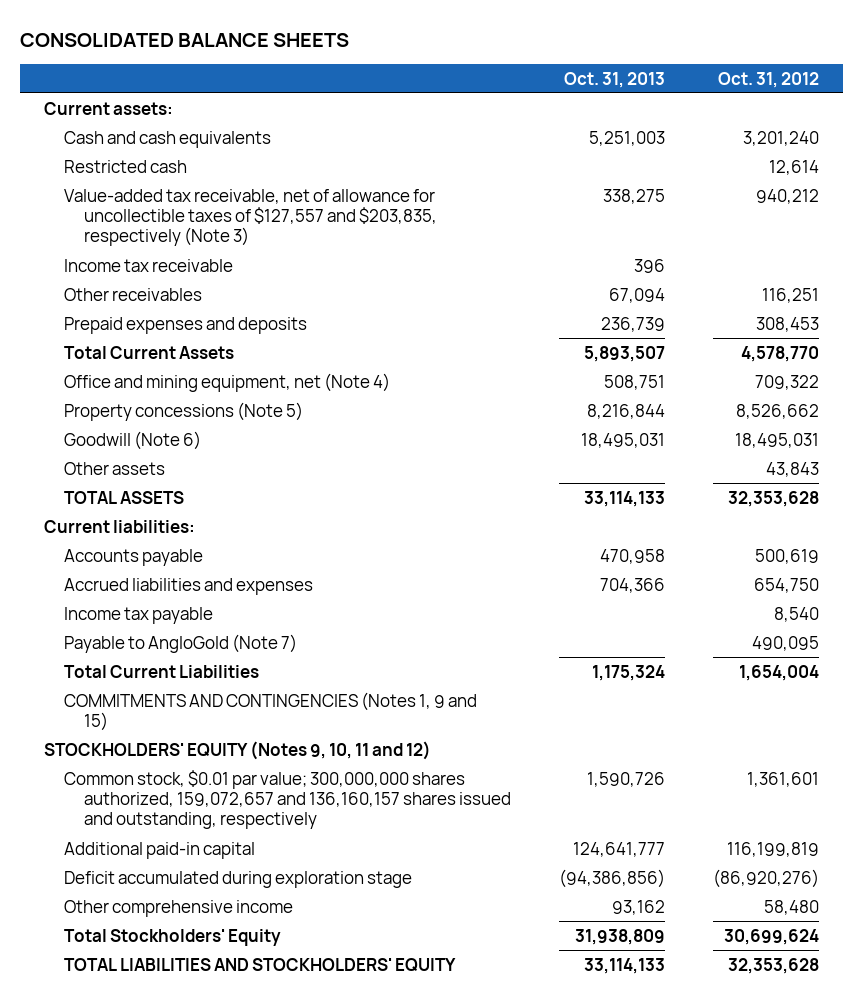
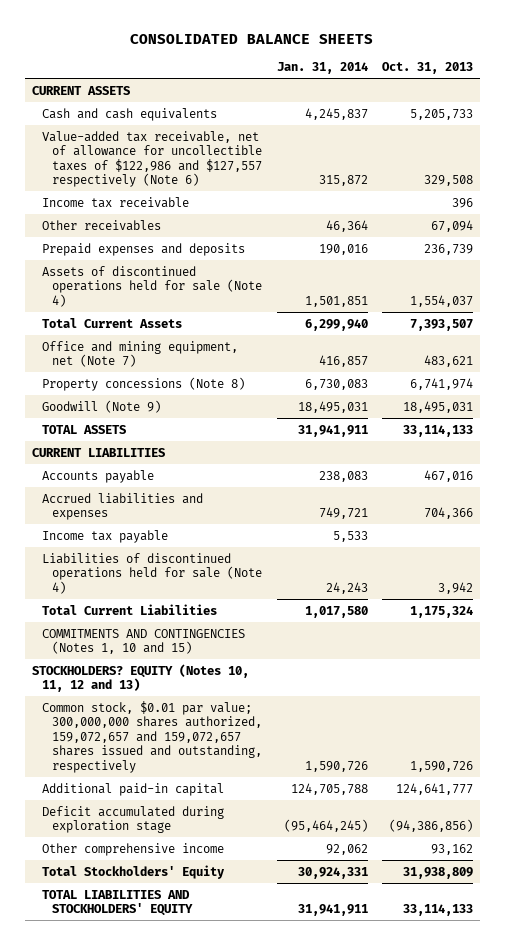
[717,71,819,88] Oct. 31, 2012 -> none
none -> [276,62,368,75] Jan. 31, 2014
[63,159,187,173] Restricted cash -> none
[43,101,173,115] Current assets: -> [32,85,131,95] CURRENT ASSETS
[589,130,666,146] 5,251,003 -> [409,108,473,120] 5,205,733
[63,188,438,247] Value-added tax receivable, net of allowance for uncollectible taxes of $127,557 and $203,835, respectively (Note 3) -> [42,130,263,188] Value-added tax receivable, net of allowance for uncollectible taxes of $122,986 and $127,557 respectively (Note 6)
[603,188,666,204] 338,275 -> [423,175,473,187] 329,508
[63,461,165,475] Other assets -> none
none -> [42,265,263,307] Assets of discontinued operations held for sale (Note 4)
[584,345,666,362] 5,893,507 -> [409,318,473,331] 7,393,507
[63,372,390,392] Office and mining equipment, net (Note 4) -> [42,340,239,368] Office and mining equipment, net (Note 7)
[604,374,666,390] 508,751 -> [423,355,473,368] 483,621
[63,401,303,421] Property concessions (Note 5) -> [42,376,246,391] Property concessions (Note 8)
[587,403,666,419] 8,216,844 -> [409,377,473,390] 6,741,974
[63,430,201,450] Goodwill (Note 6) -> [42,399,162,413] Goodwill (Note 9)
[43,519,195,533] Current liabilities: -> [32,447,166,457] CURRENT LIABILITIES
[600,548,666,564] 470,958 -> [423,469,473,482] 467,016
[63,633,297,653] Payable to AngloGold (Note 7) -> none
none -> [42,552,263,594] Liabilities of discontinued operations held for sale (Note 4)
[63,691,477,732] COMMITMENTS AND CONTINGENCIES (Notes 1, 9 and 15) -> [42,628,246,655] COMMITMENTS AND CONTINGENCIES (Notes 1, 10 and 15)
[43,740,431,760] STOCKHOLDERS' EQUITY (Notes 9, 10, 11 and 12) -> [32,663,250,693] STOCKHOLDERS? EQUITY (Notes 10, 11, 12 and 13)
[63,769,512,830] Common stock, $0.01 par value; 300,000,000 shares authorized, 159,072,657 and 136,160,157 shares issued and outstanding, respectively -> [42,700,263,773] Common stock, $0.01 par value; 300,000,000 shares authorized, 159,072,657 and 159,072,657 shares issued and outstanding, respectively

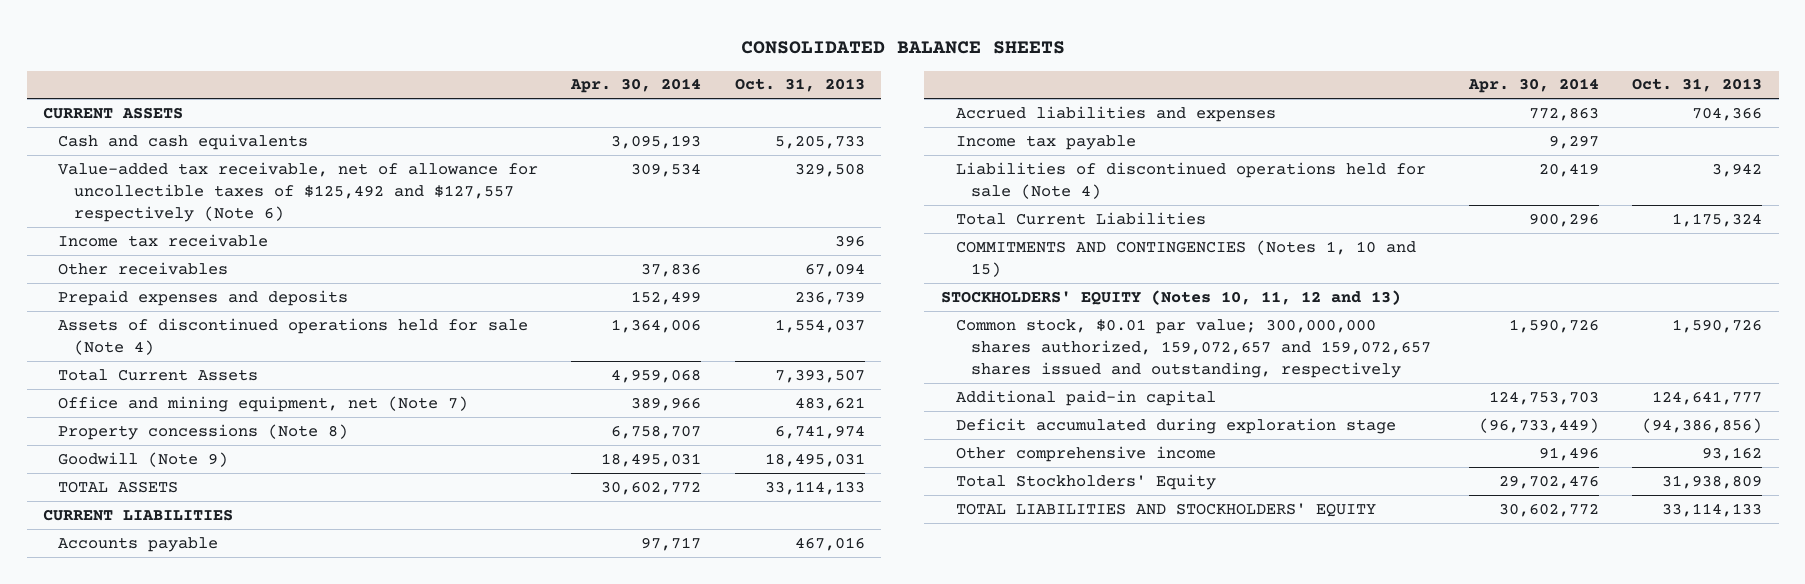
[276,62,368,75] Jan. 31, 2014 -> none
none -> [570,78,702,94] Apr. 30, 2014
[42,130,263,188] Value-added tax receivable, net of allowance for uncollectible taxes of $122,986 and $127,557 respectively (Note 6) -> [58,161,539,223] Value-added tax receivable, net of allowance for uncollectible taxes of $125,492 and $127,557 respectively (Note 6)
[32,663,250,693] STOCKHOLDERS? EQUITY (Notes 10, 11, 12 and 13) -> [940,289,1401,305] STOCKHOLDERS' EQUITY (Notes 10, 11, 12 and 13)

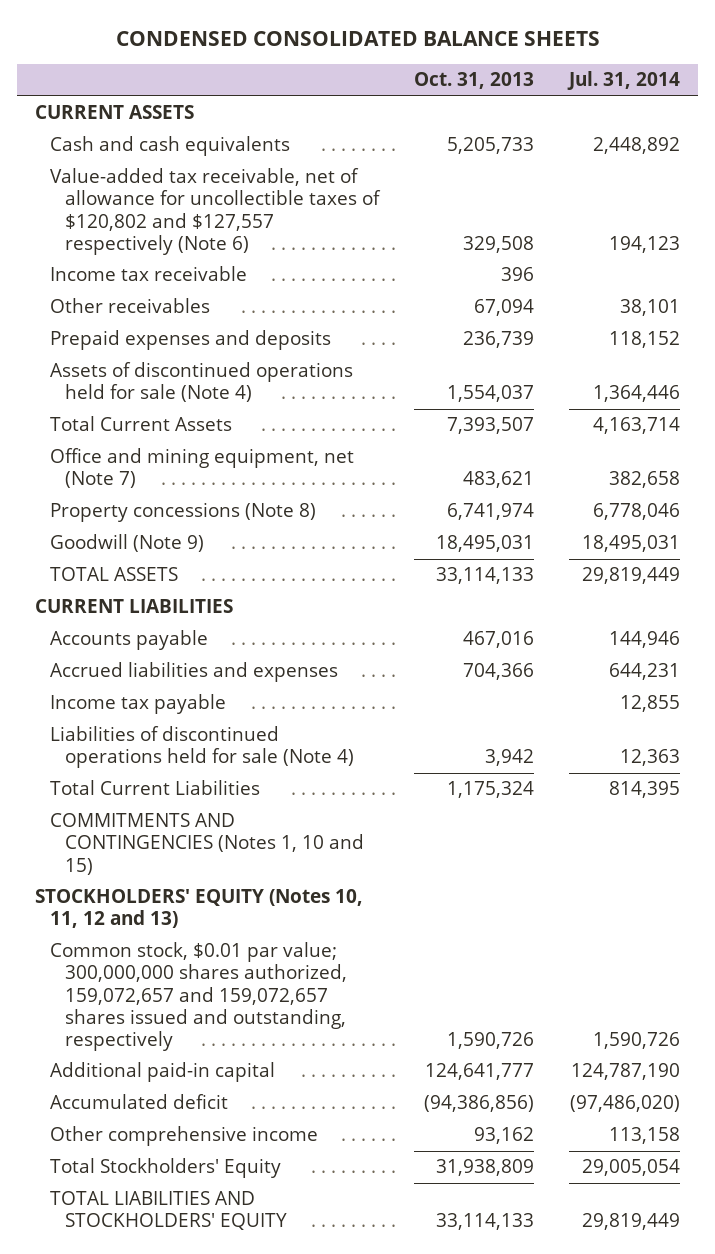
[740,41,1065,55] CONSOLIDATED BALANCE SHEETS -> [115,30,600,46] CONDENSED CONSOLIDATED BALANCE SHEETS
[570,78,702,94] Apr. 30, 2014 -> none
none -> [567,71,681,91] Jul. 31, 2014
[58,161,539,223] Value-added tax receivable, net of allowance for uncollectible taxes of $125,492 and $127,557 respectively (Note 6) -> [49,168,381,255] Value-added tax receivable, net of allowance for uncollectible taxes of $120,802 and $127,557 respectively (Note 6)
[955,417,1396,434] Deficit accumulated during exploration stage -> [49,1094,228,1110] Accumulated deficit

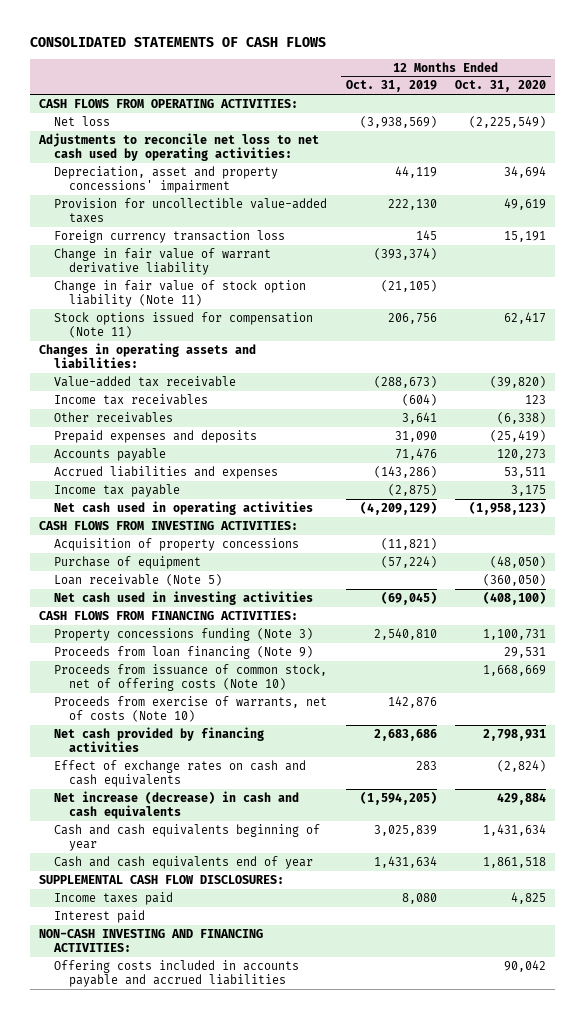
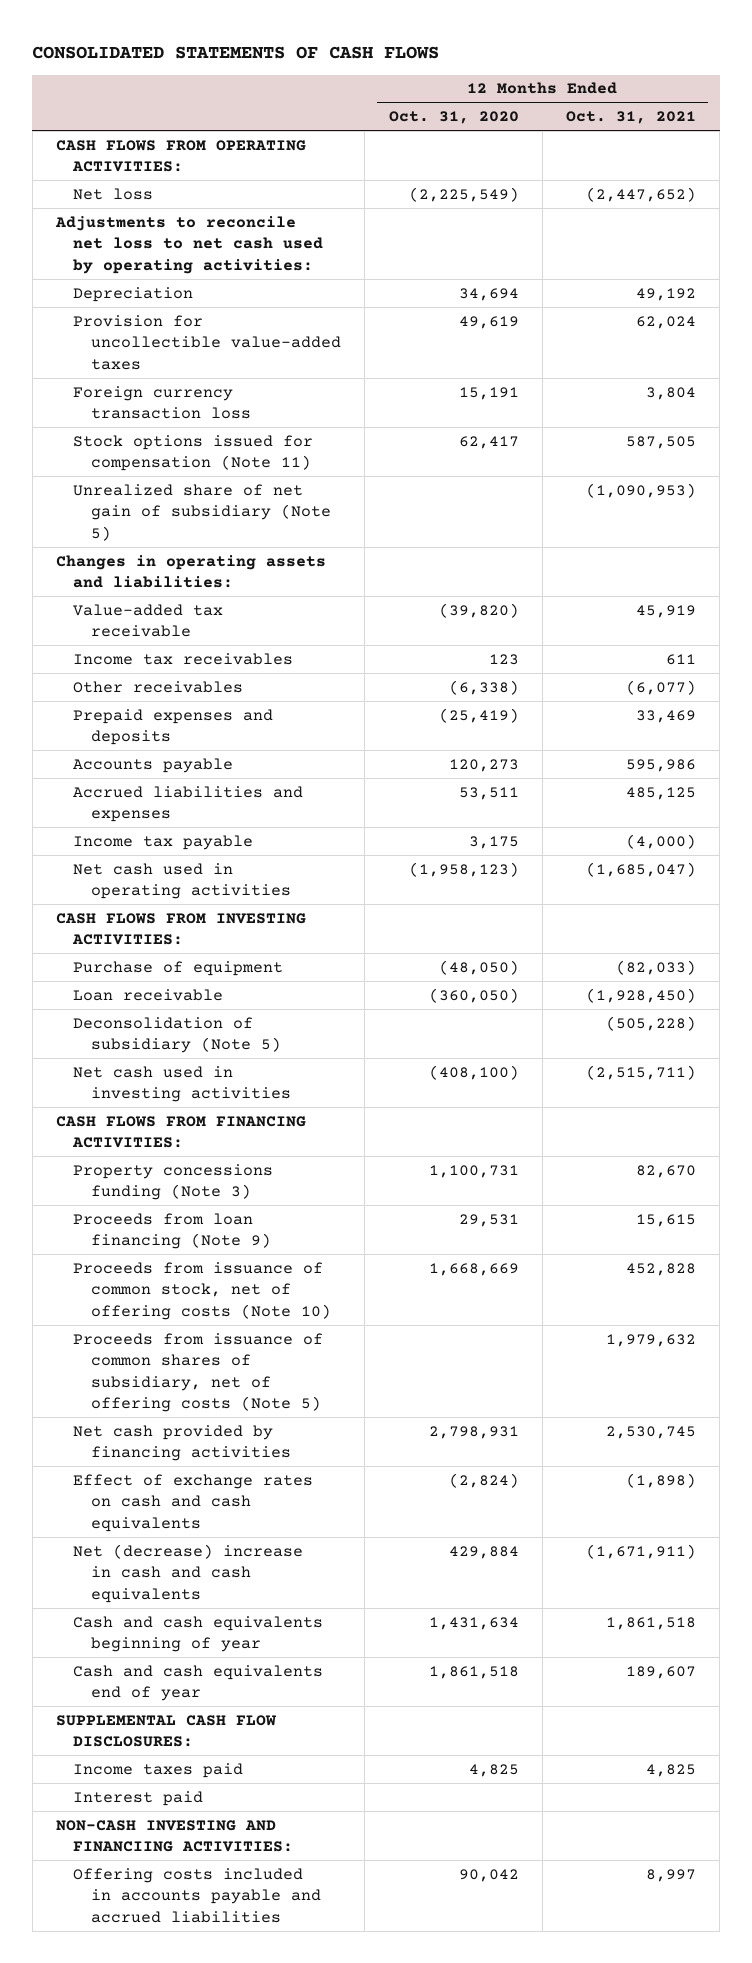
[345,80,437,93] Oct. 31, 2019 -> none
none -> [566,110,697,124] Oct. 31, 2021
[54,165,279,194] Depreciation, asset and property concessions' impairment -> [73,286,194,302] Depreciation
[54,247,272,276] Change in fair value of warrant derivative liability -> none
[54,279,307,308] Change in fair value of stock option liability (Note 11) -> none
none -> [73,483,332,541] Unrealized share of net gain of subsidiary (Note 5)
[54,537,300,551] Acquisition of property concessions -> none
[54,573,223,586] Loan receivable (Note 5) -> [73,988,224,1001] Loan receivable
none -> [73,1016,282,1054] Deconsolidation of subsidiary (Note 5)
[54,695,328,723] Proceeds from exercise of warrants, net of costs (Note 10) -> none
none -> [73,1332,324,1413] Proceeds from issuance of common shares of subsidiary, net of offering costs (Note 5)
[54,790,300,820] Net increase (decrease) in cash and cash equivalents -> [73,1543,304,1603] Net (decrease) increase in cash and cash equivalents
[38,928,263,953] NON-CASH INVESTING AND FINANCING ACTIVITIES: -> [55,1819,294,1853] NON-CASH INVESTING AND FINANCIING ACTIVITIES:

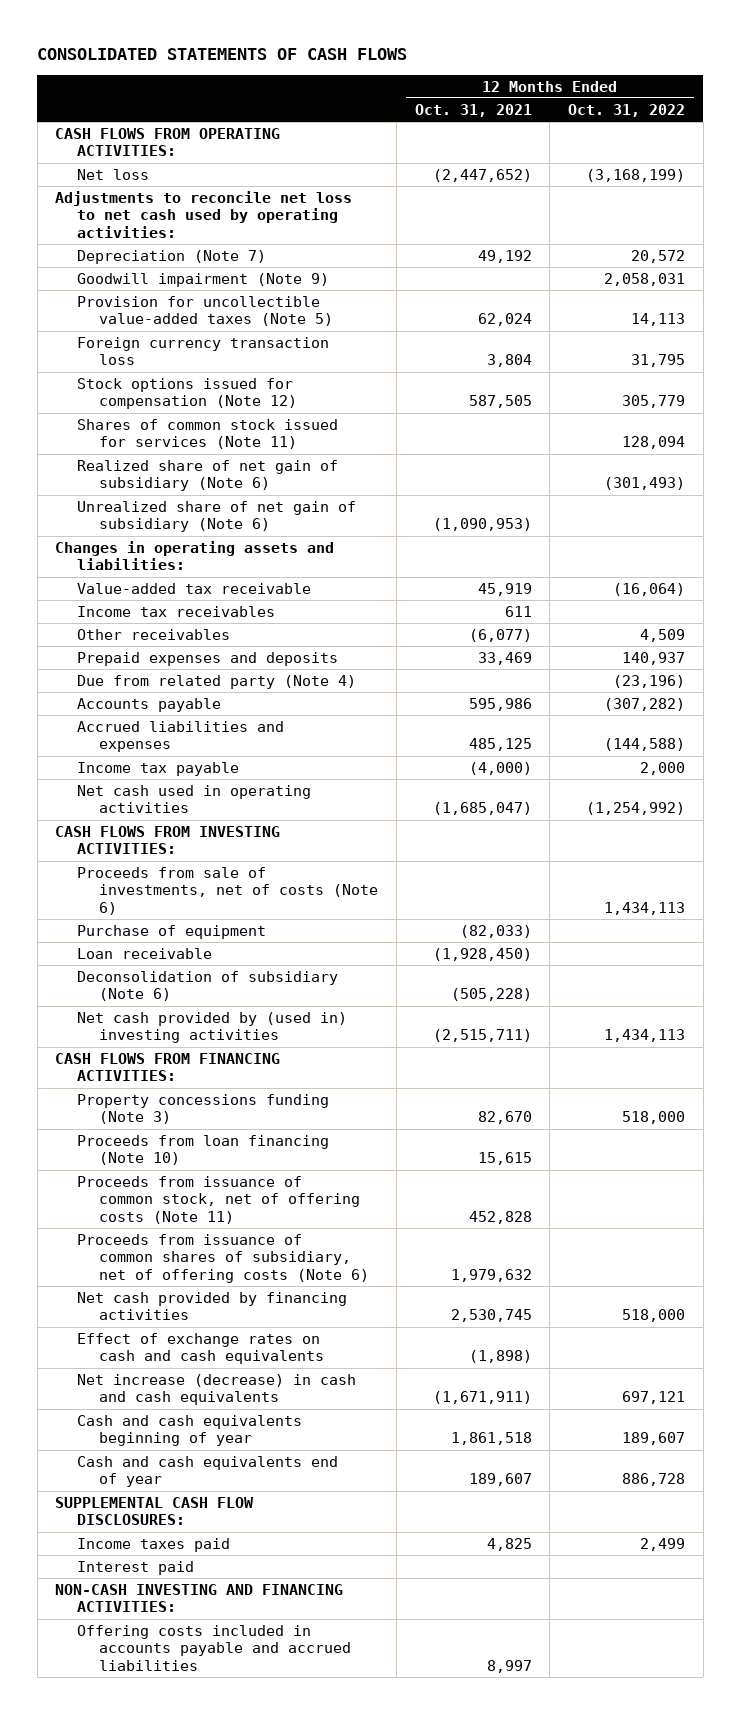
[388,110,519,124] Oct. 31, 2020 -> none
none -> [568,103,686,117] Oct. 31, 2022
[73,286,194,302] Depreciation -> [77,249,267,264] Depreciation (Note 7)
none -> [77,272,330,287] Goodwill impairment (Note 9)
[73,314,342,370] Provision for uncollectible value-added taxes -> [77,295,334,327] Provision for uncollectible value-added taxes (Note 5)
[73,434,314,472] Stock options issued for compensation (Note 11) -> [77,377,298,410] Stock options issued for compensation (Note 12)
none -> [77,418,339,450] Shares of common stock issued for services (Note 11)
none -> [77,459,339,492] Realized share of net gain of subsidiary (Note 6)
[73,483,332,541] Unrealized share of net gain of subsidiary (Note 5) -> [77,500,357,533] Unrealized share of net gain of subsidiary (Note 6)
none -> [77,674,357,689] Due from related party (Note 4)
none -> [77,866,379,915] Proceeds from sale of investments, net of costs (Note 6)
[73,1016,282,1054] Deconsolidation of subsidiary (Note 5) -> [77,970,339,1002] Deconsolidation of subsidiary (Note 6)
[73,1065,292,1103] Net cash used in investing activities -> [77,1011,348,1044] Net cash provided by (used in) investing activities
[73,1212,272,1250] Proceeds from loan financing (Note 9) -> [77,1134,330,1166] Proceeds from loan financing (Note 10)
[73,1261,332,1320] Proceeds from issuance of common stock, net of offering costs (Note 10) -> [77,1175,361,1224] Proceeds from issuance of common stock, net of offering costs (Note 11)
[73,1332,324,1413] Proceeds from issuance of common shares of subsidiary, net of offering costs (Note 5) -> [77,1233,370,1283] Proceeds from issuance of common shares of subsidiary, net of offering costs (Note 6)
[73,1543,304,1603] Net (decrease) increase in cash and cash equivalents -> [77,1373,357,1406] Net increase (decrease) in cash and cash equivalents
[55,1819,294,1853] NON-CASH INVESTING AND FINANCIING ACTIVITIES: -> [55,1583,344,1613] NON-CASH INVESTING AND FINANCING ACTIVITIES:

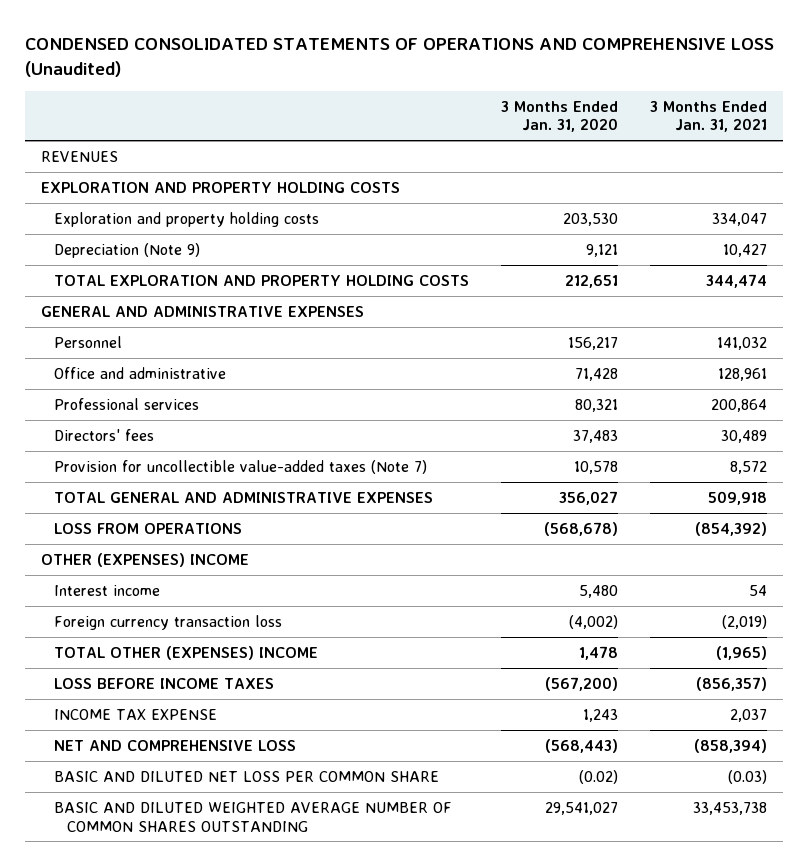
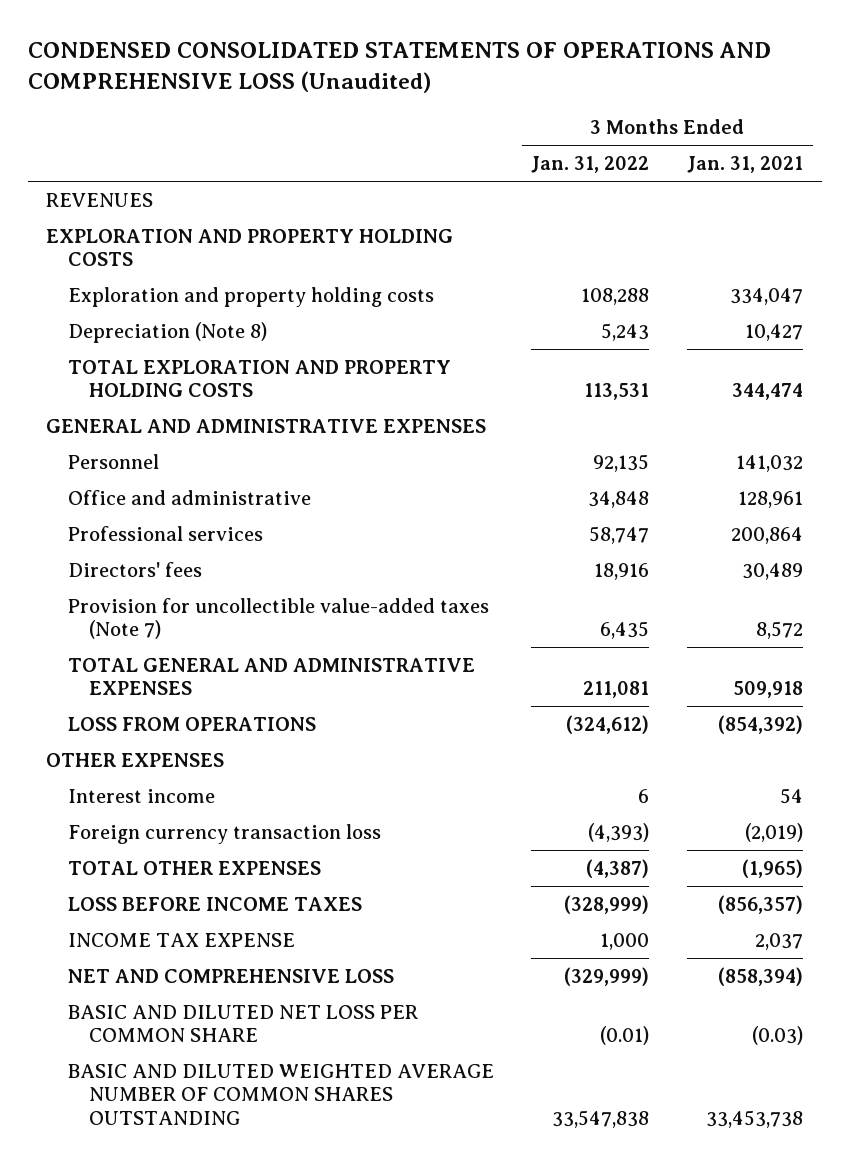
[500,100,618,133] 3 Months Ended Jan. 31, 2020 -> none
none -> [531,156,650,174] Jan. 31, 2022
[53,242,200,258] Depreciation (Note 9) -> [67,321,267,343] Depreciation (Note 8)
[41,552,250,567] OTHER (EXPENSES) INCOME -> [46,752,225,767] OTHER EXPENSES
[53,645,318,660] TOTAL OTHER (EXPENSES) INCOME -> [67,860,321,875] TOTAL OTHER EXPENSES

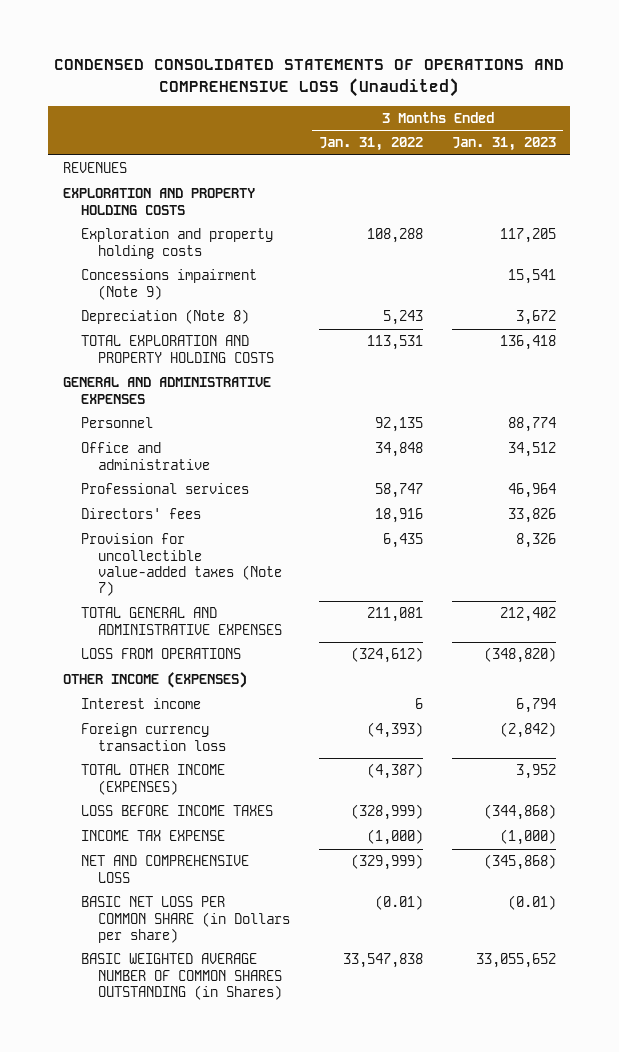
[687,156,804,174] Jan. 31, 2021 -> none
none -> [452,137,557,152] Jan. 31, 2023
none -> [80,269,257,300] Concessions impairment (Note 9)
[46,752,225,767] OTHER EXPENSES -> [62,672,247,689] OTHER INCOME (EXPENSES)
[67,860,321,875] TOTAL OTHER EXPENSES -> [80,764,225,795] TOTAL OTHER INCOME (EXPENSES)
[600,932,650,950] 1,000 -> [367,829,424,846] (1,000)
[67,1004,418,1043] BASIC AND DILUTED NET LOSS PER COMMON SHARE -> [80,896,291,943] BASIC NET LOSS PER COMMON SHARE (in Dollars per share)
[67,1063,494,1125] BASIC AND DILUTED WEIGHTED AVERAGE NUMBER OF COMMON SHARES OUTSTANDING -> [80,953,283,1000] BASIC WEIGHTED AVERAGE NUMBER OF COMMON SHARES OUTSTANDING (in Shares)

